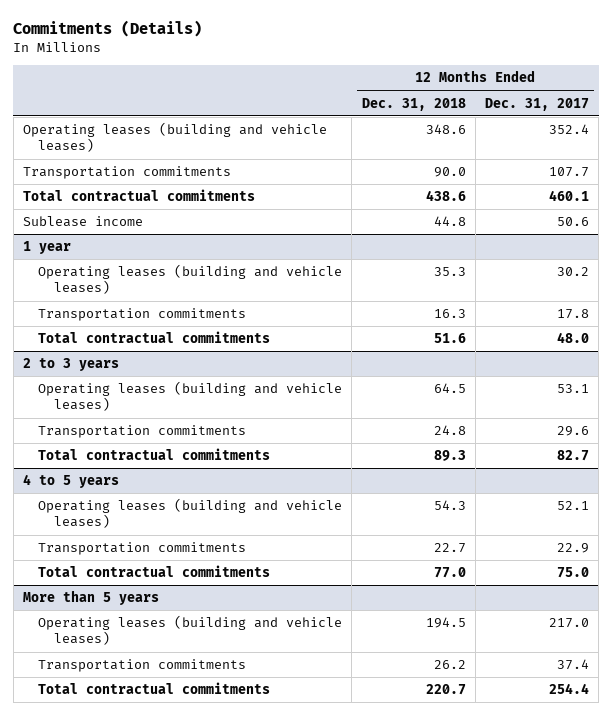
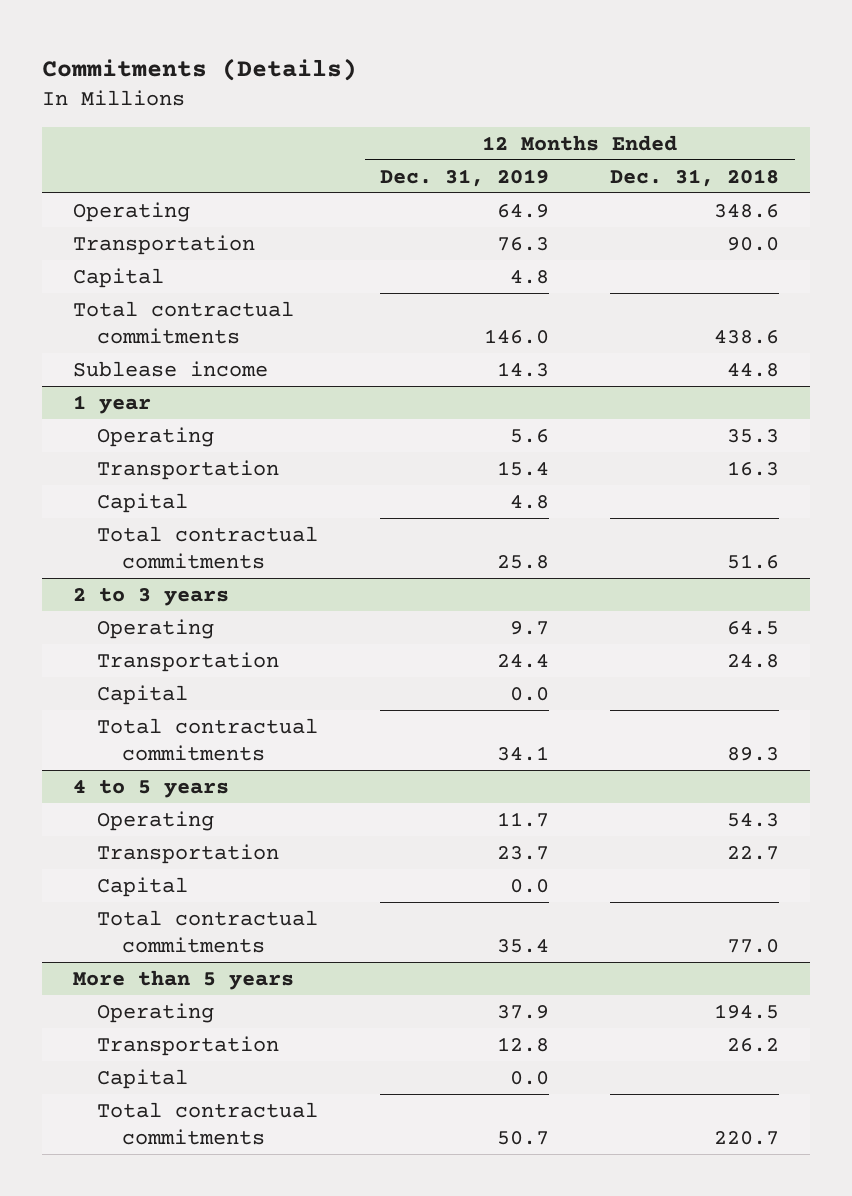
[484,97,589,111] Dec. 31, 2017 -> none
none -> [379,168,549,187] Dec. 31, 2019
[22,122,327,153] Operating leases (building and vehicle leases) -> [72,201,190,222] Operating
[22,166,231,180] Transportation commitments -> [72,234,255,255] Transportation
none -> [72,267,164,288] Capital
[38,264,343,295] Operating leases (building and vehicle leases) -> [97,426,215,447] Operating
[38,308,247,322] Transportation commitments -> [97,459,280,480] Transportation
none -> [97,492,189,513] Capital
[38,381,343,412] Operating leases (building and vehicle leases) -> [97,618,215,639] Operating
[38,425,247,439] Transportation commitments -> [97,651,280,672] Transportation
none -> [97,684,189,705] Capital
[38,498,343,529] Operating leases (building and vehicle leases) -> [97,810,215,831] Operating
[38,542,247,556] Transportation commitments -> [97,843,280,864] Transportation
none -> [97,876,189,897] Capital
[38,615,343,646] Operating leases (building and vehicle leases) -> [97,1002,215,1023] Operating
[38,659,247,673] Transportation commitments -> [97,1035,280,1056] Transportation
none -> [97,1068,189,1089] Capital

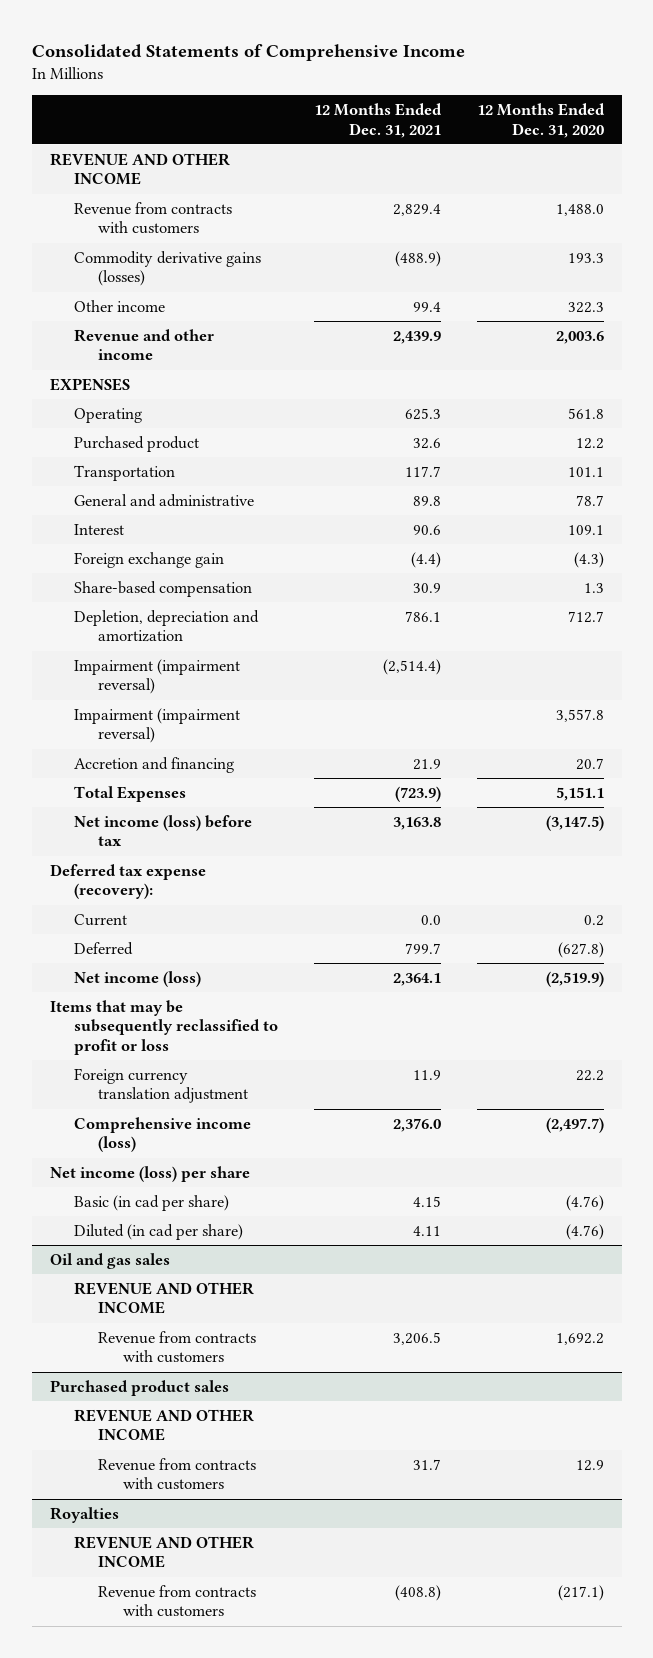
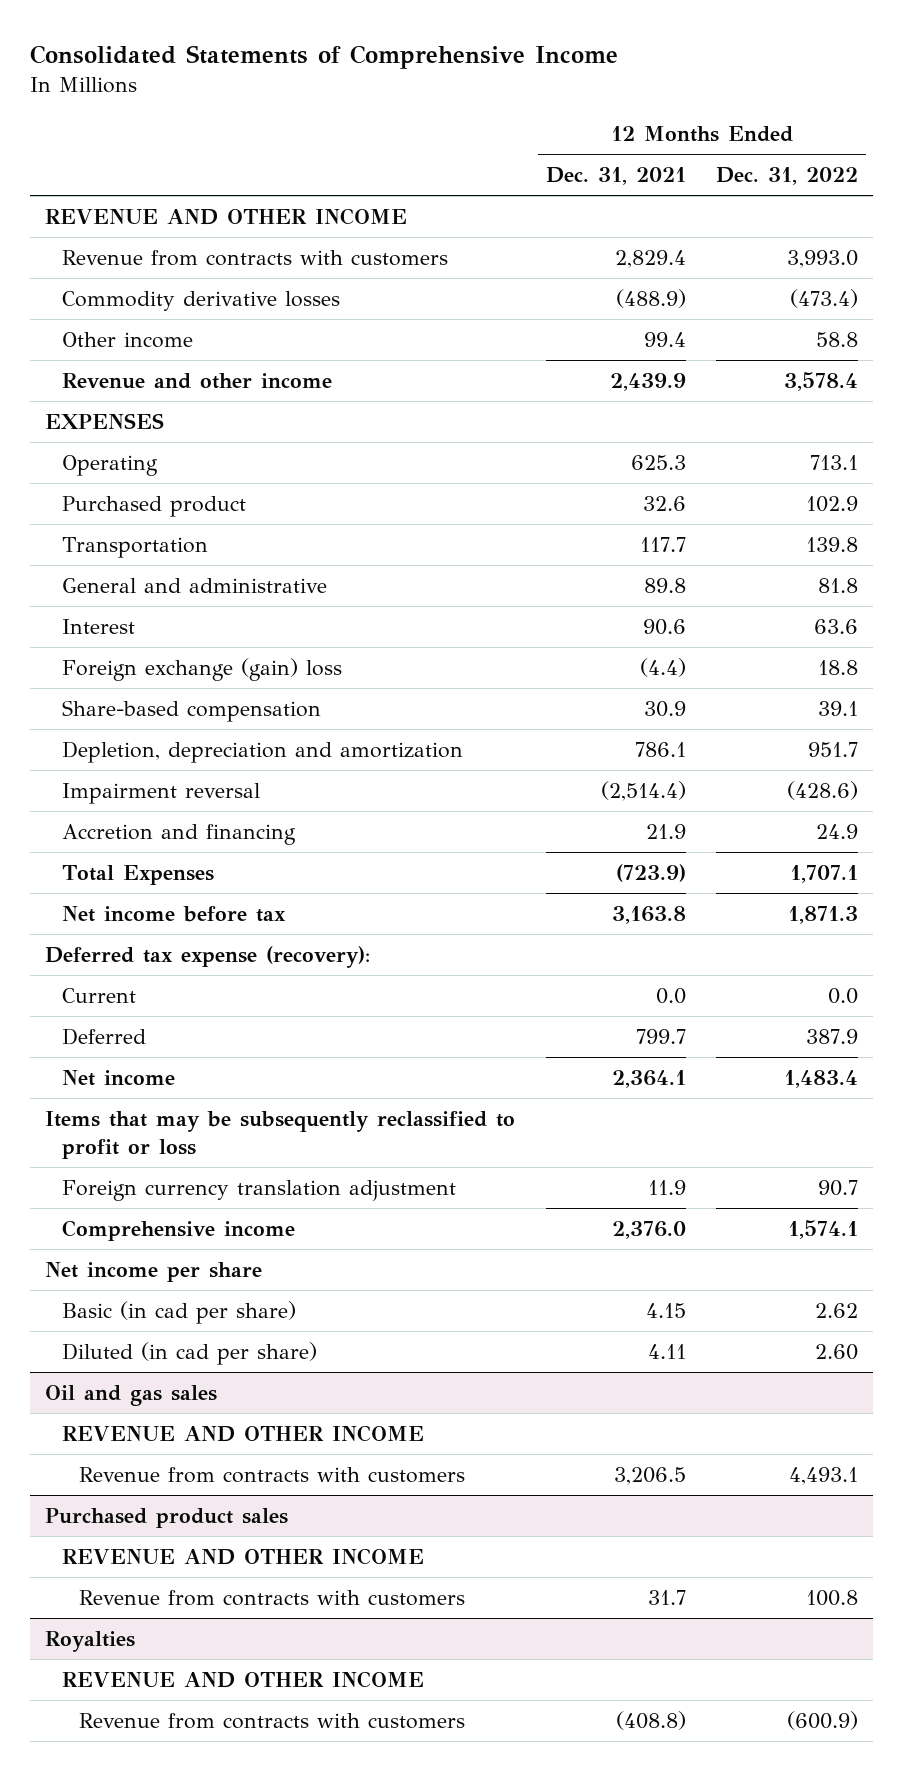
[476,103,605,138] 12 Months Ended Dec. 31, 2020 -> none
none -> [715,167,858,186] Dec. 31, 2022
[74,250,262,287] Commodity derivative gains (losses) -> [61,290,340,311] Commodity derivative losses
[74,551,225,568] Foreign exchange gain -> [61,657,342,681] Foreign exchange (gain) loss
[74,707,241,744] Impairment (impairment reversal) -> none
[74,658,241,695] Impairment (impairment reversal) -> [61,782,260,804] Impairment reversal
[74,814,253,847] Net income (loss) before tax -> [61,905,286,922] Net income before tax
[74,970,202,987] Net income (loss) -> [61,1069,175,1086] Net income
[74,1116,252,1153] Comprehensive income (loss) -> [61,1219,295,1241] Comprehensive income
[49,1165,250,1182] Net income (loss) per share -> [45,1261,263,1282] Net income per share

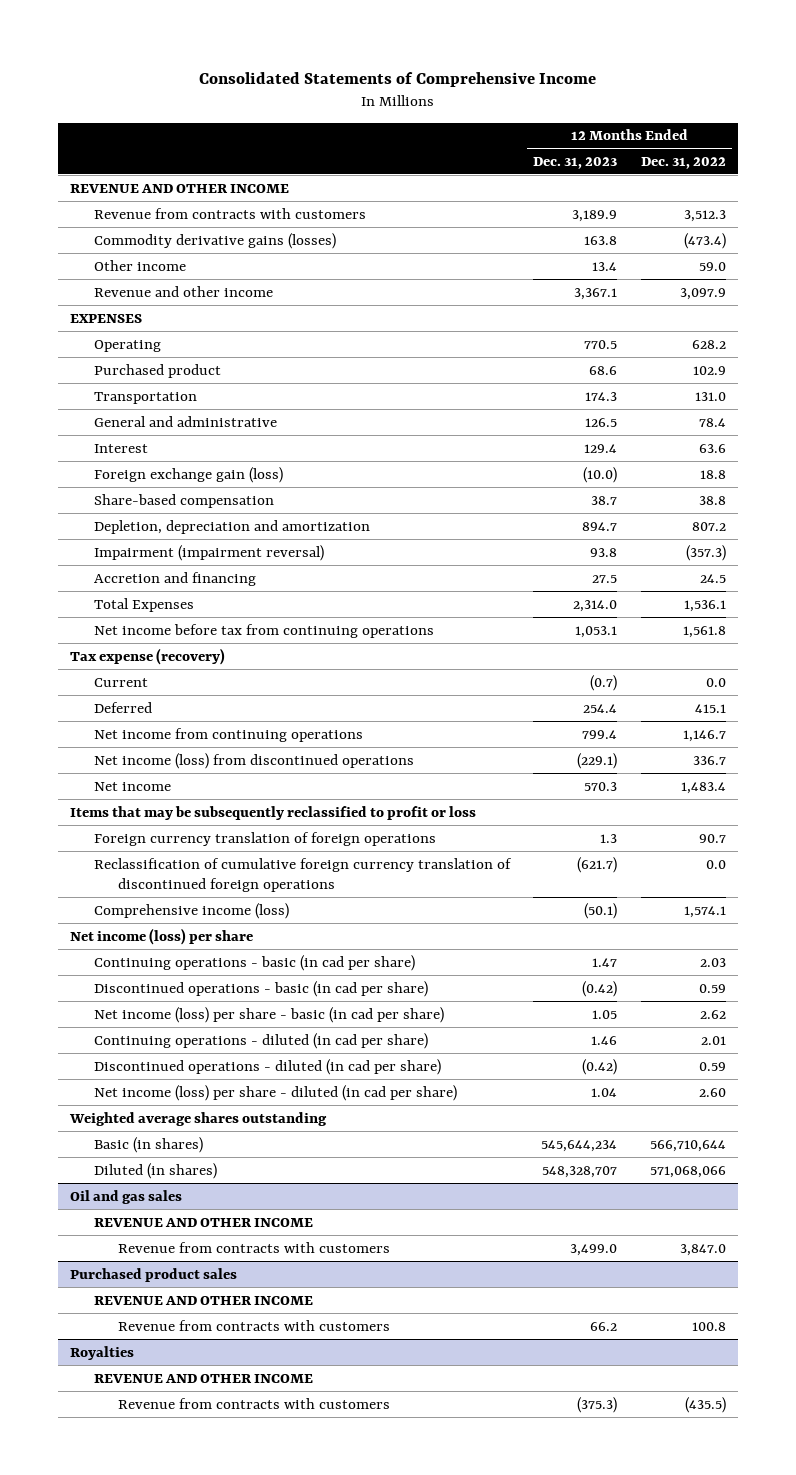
[545,167,686,186] Dec. 31, 2021 -> none
none -> [533,156,618,169] Dec. 31, 2023
[786,249,858,268] 3,993.0 -> [683,209,726,222] 3,512.3
[61,290,340,311] Commodity derivative losses -> [93,232,336,249] Commodity derivative gains (losses)
[815,331,858,347] 58.8 -> [698,261,726,271] 59.0
[783,371,858,391] 3,578.4 -> [679,287,726,300] 3,097.9
[809,454,858,470] 713.1 -> [691,339,726,349] 628.2
[805,536,858,552] 139.8 -> [694,391,726,401] 131.0
[817,577,858,593] 81.8 -> [698,417,726,427] 78.4
[61,657,342,681] Foreign exchange (gain) loss -> [93,466,283,483] Foreign exchange gain (loss)
[817,700,858,716] 39.1 -> [698,495,726,505] 38.8
[807,741,858,757] 951.7 -> [691,521,726,531] 807.2
[61,782,260,804] Impairment reversal -> [93,544,324,561] Impairment (impairment reversal)
[786,780,858,800] (428.6) -> [685,544,726,561] (357.3)
[815,823,858,839] 24.9 -> [699,573,726,583] 24.5
[789,864,858,883] 1,707.1 -> [683,599,726,612] 1,536.1
[61,905,286,922] Net income before tax -> [93,623,434,638] Net income before tax from continuing operations
[787,905,858,924] 1,871.3 -> [682,625,726,638] 1,561.8
[45,945,371,968] Deferred tax expense (recovery): -> [69,647,225,665] Tax expense (recovery)
[805,1028,858,1044] 387.9 -> [694,703,726,713] 415.1
none -> [93,727,363,742] Net income from continuing operations
none -> [93,752,414,769] Net income (loss) from discontinued operations
[61,1179,456,1201] Foreign currency translation adjustment -> [93,831,436,846] Foreign currency translation of foreign operations
none -> [93,857,512,892] Reclassification of cumulative foreign currency translation of discontinued foreign operations
[61,1219,295,1241] Comprehensive income -> [93,902,289,919] Comprehensive income (loss)
[45,1261,263,1282] Net income per share -> [69,927,253,945] Net income (loss) per share
none -> [93,954,415,971] Continuing operations - basic (in cad per share)
none -> [93,980,428,997] Discontinued operations - basic (in cad per share)
[61,1300,296,1324] Basic (in cad per share) -> [93,1006,444,1023] Net income (loss) per share - basic (in cad per share)
none -> [93,1032,428,1049] Continuing operations - diluted (in cad per share)
none -> [93,1058,441,1075] Discontinued operations - diluted (in cad per share)
[61,1341,317,1365] Diluted (in cad per share) -> [93,1084,457,1101] Net income (loss) per share - diluted (in cad per share)
none -> [68,1111,327,1126] Weighted average shares outstanding
none -> [93,1136,203,1153] Basic (in shares)
none -> [93,1162,217,1179] Diluted (in shares)
[788,1466,858,1485] 4,493.1 -> [679,1243,726,1256] 3,847.0
[786,1710,858,1730] (600.9) -> [684,1396,726,1413] (435.5)

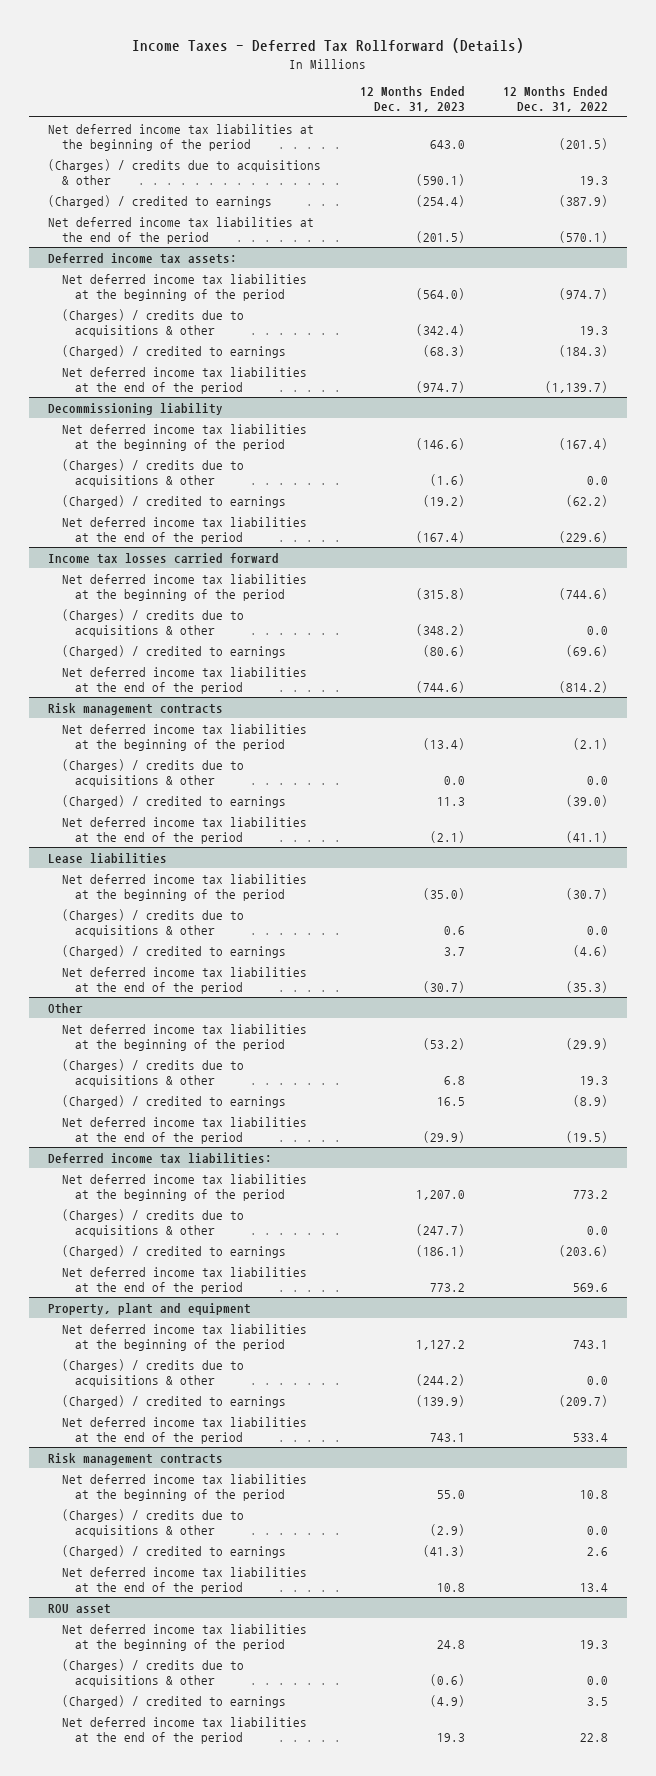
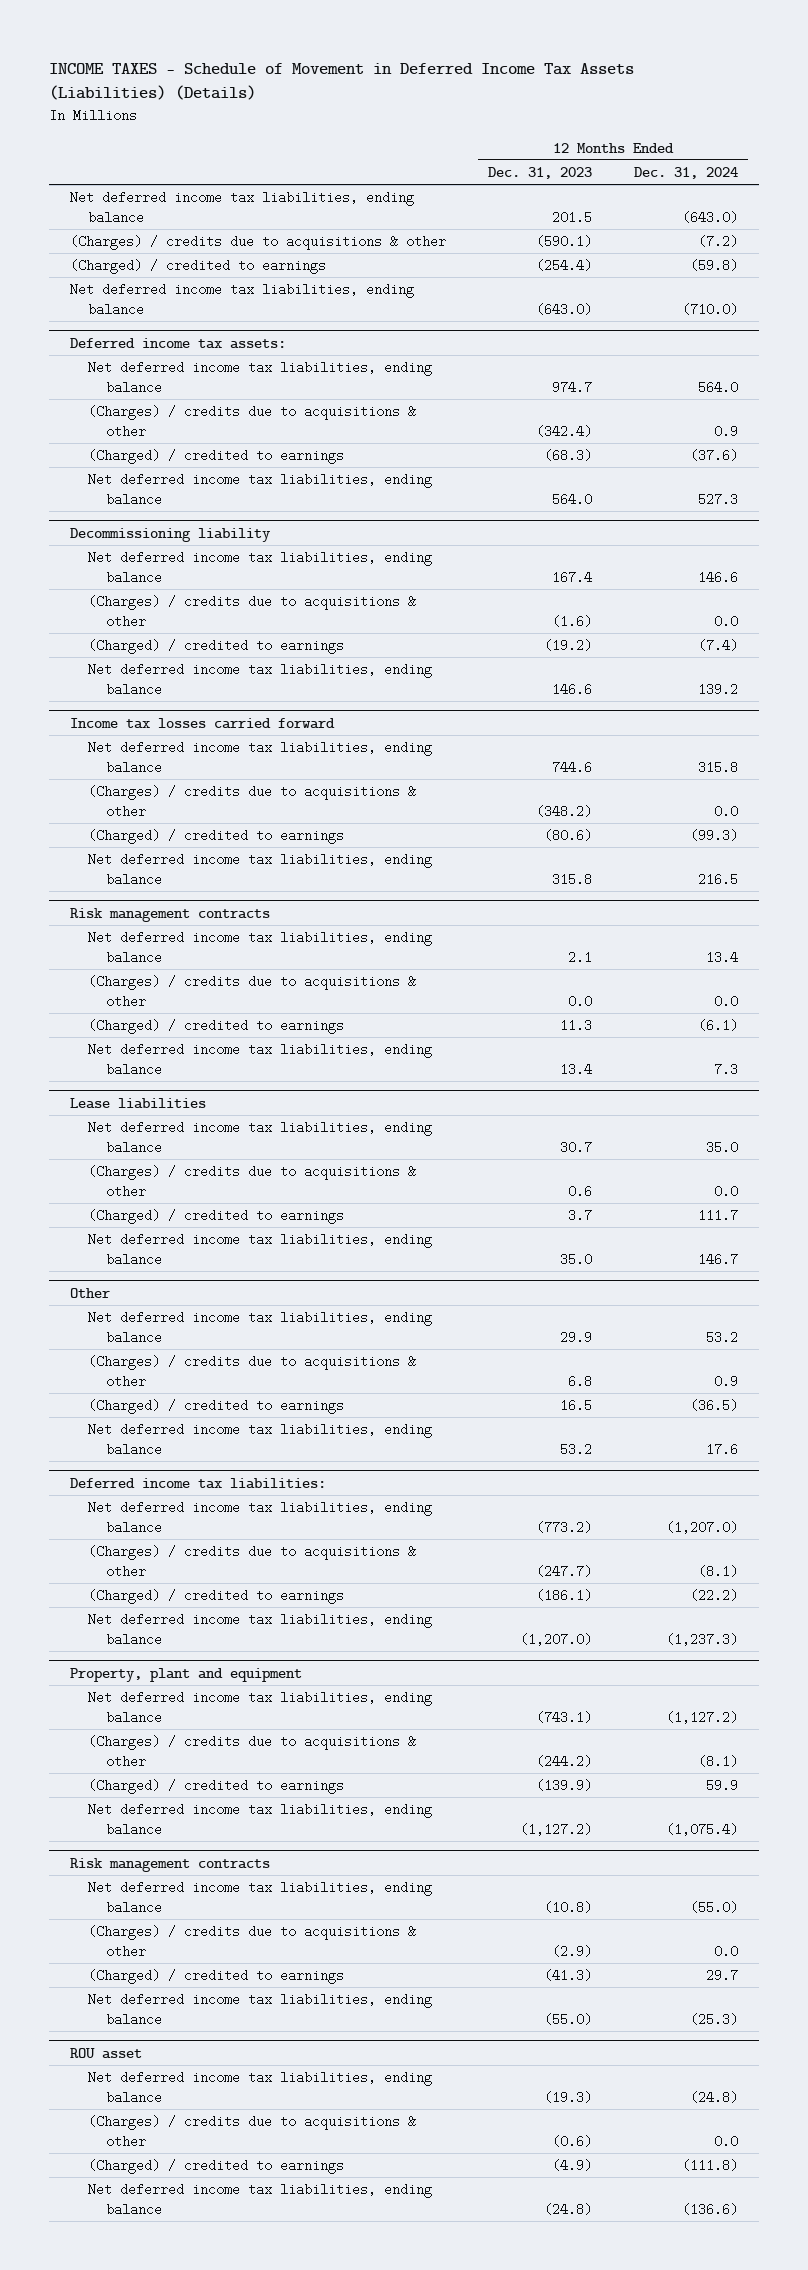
[132,37,525,53] Income Taxes - Deferred Tax Rollforward (Details) -> [49,62,635,101] INCOME TAXES - Schedule of Movement in Deferred Income Tax Assets (Liabilities) (Details)
[502,86,608,113] 12 Months Ended Dec. 31, 2022 -> none
none -> [633,166,738,179] Dec. 31, 2024
[48,123,315,151] Net deferred income tax liabilities at the beginning of the period -> [70,190,415,224] Net deferred income tax liabilities, ending balance
[429,139,465,149] 643.0 -> [552,210,593,224] 201.5
[48,216,315,244] Net deferred income tax liabilities at the end of the period -> [70,282,415,316] Net deferred income tax liabilities, ending balance
[415,230,465,243] (201.5) -> [536,302,593,316] (643.0)
[61,273,307,301] Net deferred income tax liabilities at the beginning of the period -> [87,360,432,394] Net deferred income tax liabilities, ending balance
[415,287,465,300] (564.0) -> [552,380,593,394] 974.7
[61,366,307,394] Net deferred income tax liabilities at the end of the period -> [87,472,432,506] Net deferred income tax liabilities, ending balance
[415,380,465,393] (974.7) -> [552,492,593,506] 564.0
[61,423,307,451] Net deferred income tax liabilities at the beginning of the period -> [87,550,432,584] Net deferred income tax liabilities, ending balance
[415,437,465,450] (146.6) -> [552,570,593,584] 167.4
[61,516,307,544] Net deferred income tax liabilities at the end of the period -> [87,662,432,696] Net deferred income tax liabilities, ending balance
[415,530,465,543] (167.4) -> [552,682,593,696] 146.6
[61,573,307,601] Net deferred income tax liabilities at the beginning of the period -> [87,740,432,774] Net deferred income tax liabilities, ending balance
[415,587,465,600] (315.8) -> [552,760,593,774] 744.6
[61,666,307,694] Net deferred income tax liabilities at the end of the period -> [87,852,432,886] Net deferred income tax liabilities, ending balance
[415,680,465,693] (744.6) -> [552,872,593,886] 315.8
[61,723,307,751] Net deferred income tax liabilities at the beginning of the period -> [87,930,432,964] Net deferred income tax liabilities, ending balance
[422,737,465,750] (13.4) -> [568,950,593,964] 2.1
[61,816,307,844] Net deferred income tax liabilities at the end of the period -> [87,1042,432,1076] Net deferred income tax liabilities, ending balance
[429,830,465,843] (2.1) -> [560,1062,593,1076] 13.4
[61,873,307,901] Net deferred income tax liabilities at the beginning of the period -> [87,1120,432,1154] Net deferred income tax liabilities, ending balance
[422,887,465,900] (35.0) -> [560,1140,593,1154] 30.7
[61,966,307,994] Net deferred income tax liabilities at the end of the period -> [87,1232,432,1266] Net deferred income tax liabilities, ending balance
[422,980,465,993] (30.7) -> [560,1252,593,1266] 35.0
[61,1023,307,1051] Net deferred income tax liabilities at the beginning of the period -> [87,1310,432,1344] Net deferred income tax liabilities, ending balance
[422,1037,465,1050] (53.2) -> [560,1330,593,1344] 29.9
[61,1116,307,1144] Net deferred income tax liabilities at the end of the period -> [87,1422,432,1456] Net deferred income tax liabilities, ending balance
[422,1130,465,1143] (29.9) -> [560,1442,593,1456] 53.2
[61,1173,307,1201] Net deferred income tax liabilities at the beginning of the period -> [87,1500,432,1534] Net deferred income tax liabilities, ending balance
[415,1189,465,1200] 1,207.0 -> [536,1520,593,1534] (773.2)
[61,1266,307,1294] Net deferred income tax liabilities at the end of the period -> [87,1612,432,1646] Net deferred income tax liabilities, ending balance
[429,1282,465,1292] 773.2 -> [520,1632,593,1646] (1,207.0)
[61,1323,307,1351] Net deferred income tax liabilities at the beginning of the period -> [87,1690,432,1724] Net deferred income tax liabilities, ending balance
[415,1339,465,1350] 1,127.2 -> [536,1710,593,1724] (743.1)
[61,1416,307,1444] Net deferred income tax liabilities at the end of the period -> [87,1802,432,1836] Net deferred income tax liabilities, ending balance
[429,1432,465,1442] 743.1 -> [520,1822,593,1836] (1,127.2)
[61,1473,307,1501] Net deferred income tax liabilities at the beginning of the period -> [87,1880,432,1914] Net deferred income tax liabilities, ending balance
[436,1489,465,1499] 55.0 -> [544,1900,593,1914] (10.8)
[61,1566,307,1594] Net deferred income tax liabilities at the end of the period -> [87,1992,432,2026] Net deferred income tax liabilities, ending balance
[436,1582,465,1592] 10.8 -> [544,2012,593,2026] (55.0)
[61,1623,307,1651] Net deferred income tax liabilities at the beginning of the period -> [87,2070,432,2104] Net deferred income tax liabilities, ending balance
[436,1639,465,1649] 24.8 -> [544,2090,593,2104] (19.3)
[61,1716,307,1744] Net deferred income tax liabilities at the end of the period -> [87,2182,432,2216] Net deferred income tax liabilities, ending balance
[436,1732,465,1742] 19.3 -> [544,2202,593,2216] (24.8)

